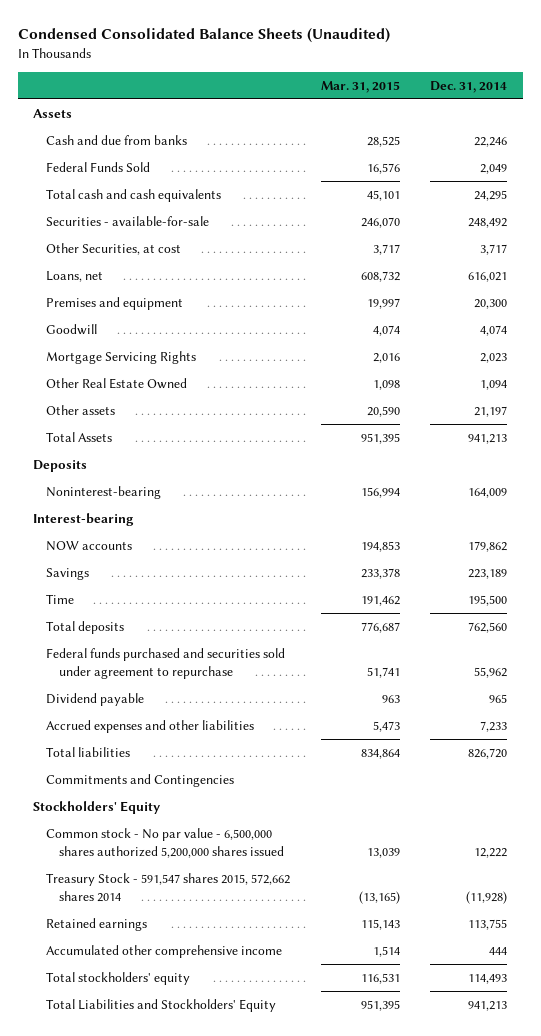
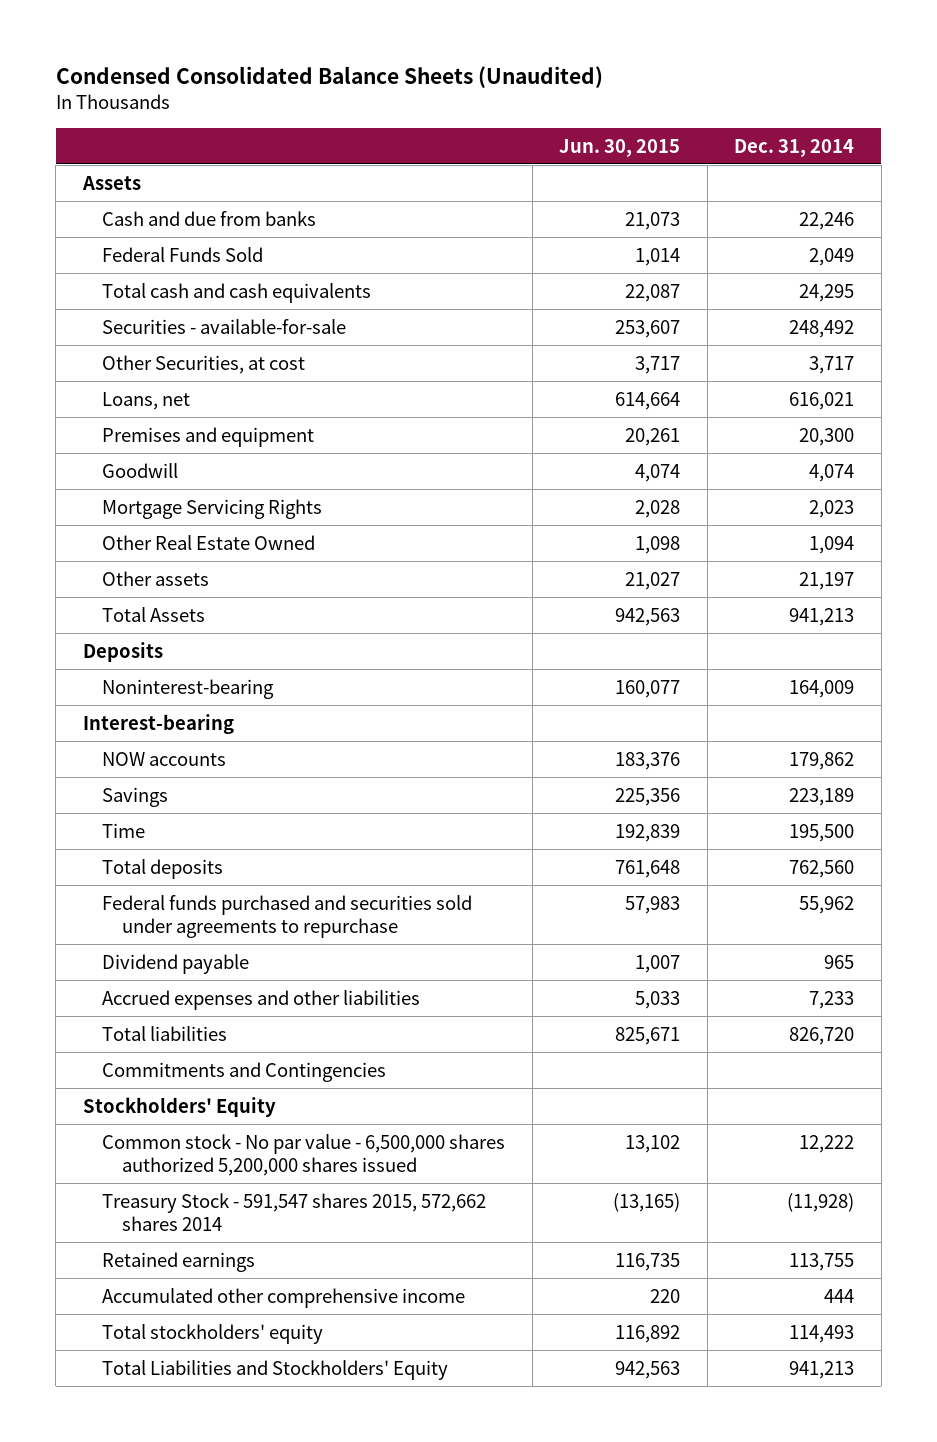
[320,80,400,93] Mar. 31, 2015 -> none
none -> [559,138,681,157] Jun. 30, 2015
[46,648,286,679] Federal funds purchased and securities sold under agreement to repurchase -> [102,894,473,938] Federal funds purchased and securities sold under agreements to repurchase

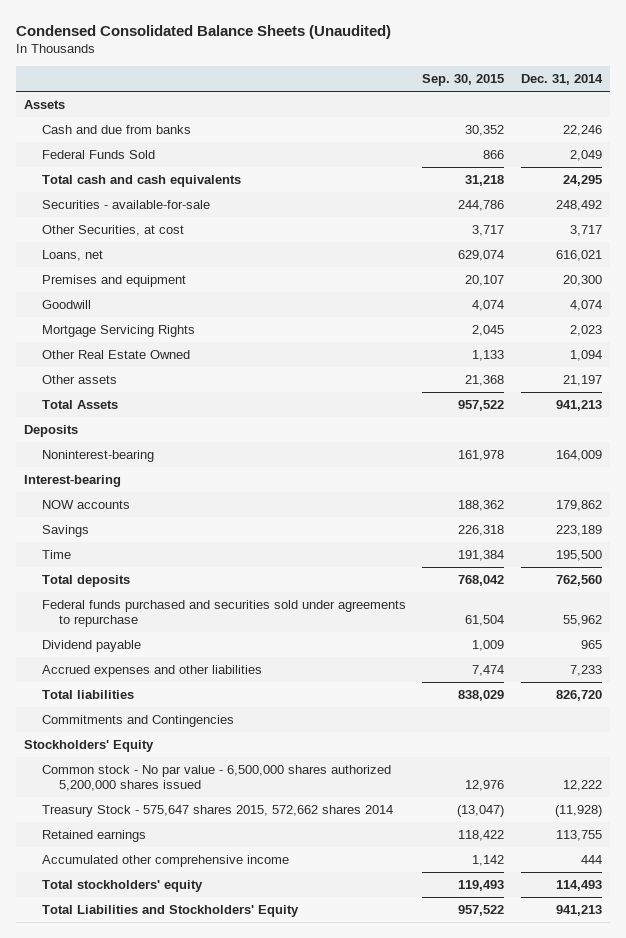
[559,138,681,157] Jun. 30, 2015 -> none
none -> [422,74,505,87] Sep. 30, 2015
[102,1192,487,1231] Treasury Stock - 591,547 shares 2015, 572,662 shares 2014 -> [41,804,393,817] Treasury Stock - 575,647 shares 2015, 572,662 shares 2014

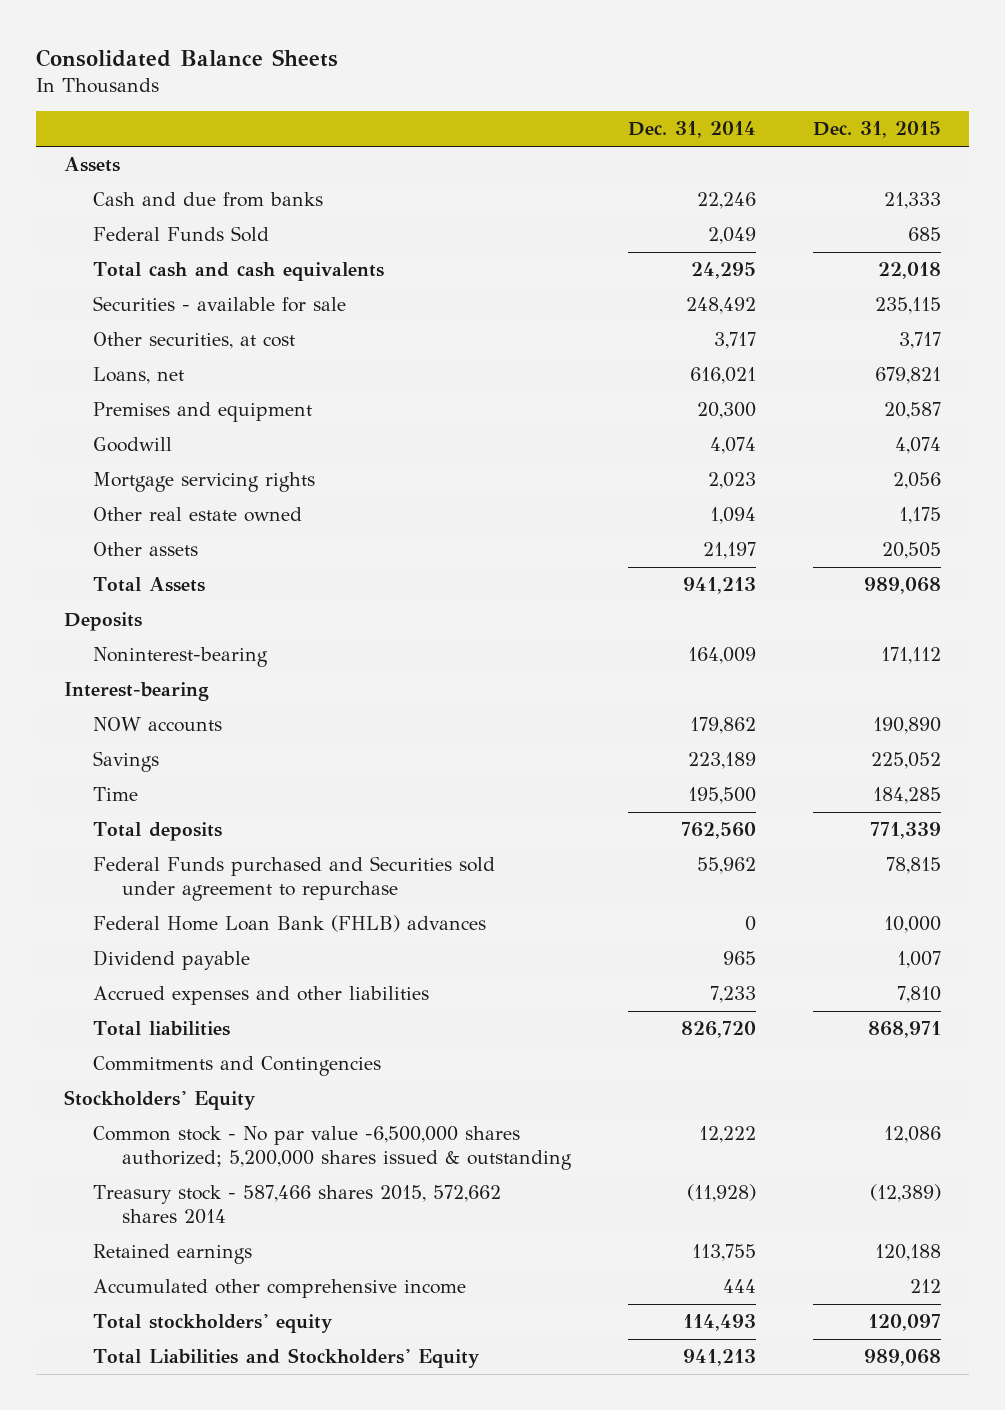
[15,24,391,39] Condensed Consolidated Balance Sheets (Unaudited) -> [35,48,338,67] Consolidated Balance Sheets
[422,74,505,87] Sep. 30, 2015 -> none
none -> [812,121,941,139] Dec. 31, 2015
[41,199,210,209] Securities - available-for-sale -> [93,296,347,313] Securities - available for sale
[41,224,184,236] Other Securities, at cost -> [93,332,296,350] Other securities, at cost
[41,324,195,337] Mortgage Servicing Rights -> [93,472,316,493] Mortgage servicing rights
[41,349,190,359] Other Real Estate Owned -> [93,507,303,523] Other real estate owned
[41,599,406,628] Federal funds purchased and securities sold under agreements to repurchase -> [93,856,496,902] Federal Funds purchased and Securities sold under agreement to repurchase
none -> [93,915,487,933] Federal Home Loan Bank (FHLB) advances
[41,764,391,792] Common stock - No par value - 6,500,000 shares authorized 5,200,000 shares issued -> [93,1126,573,1171] Common stock - No par value -6,500,000 shares authorized; 5,200,000 shares issued & outstanding
[41,804,393,817] Treasury Stock - 575,647 shares 2015, 572,662 shares 2014 -> [93,1185,502,1225] Treasury stock - 587,466 shares 2015, 572,662 shares 2014

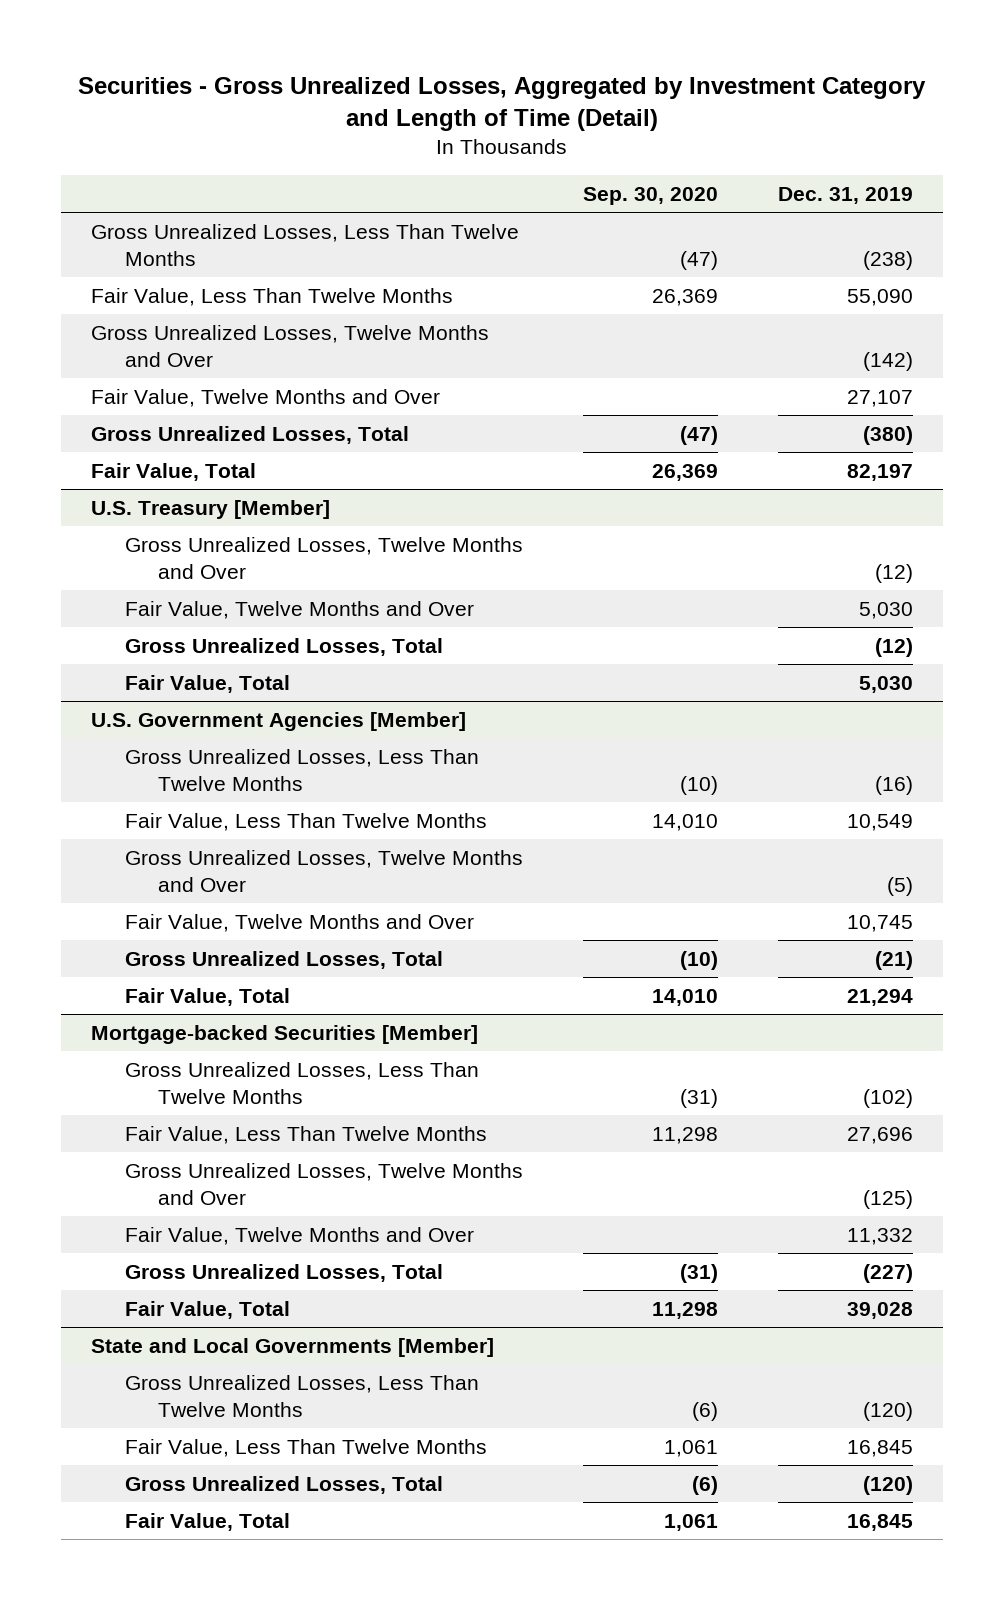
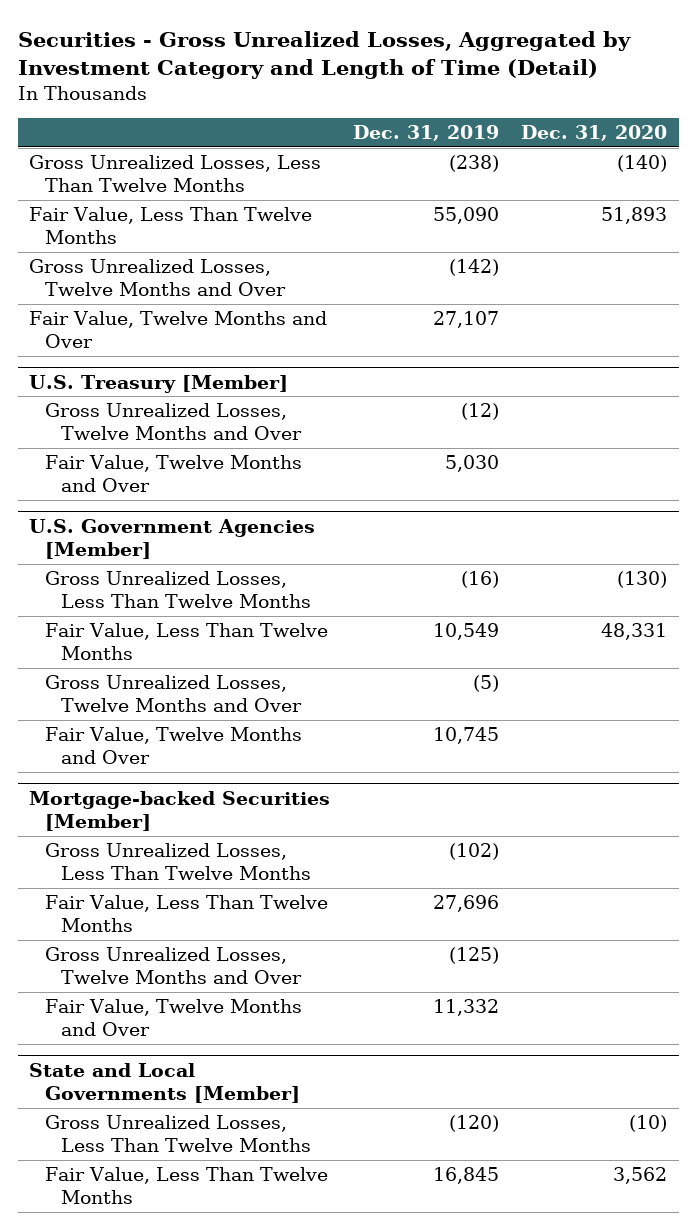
[582,186,718,205] Sep. 30, 2020 -> none
none -> [521,125,668,142] Dec. 31, 2020
[91,425,410,444] Gross Unrealized Losses, Total -> none
[91,462,257,481] Fair Value, Total -> none
[124,637,443,656] Gross Unrealized Losses, Total -> none
[124,674,290,693] Fair Value, Total -> none
[124,950,443,969] Gross Unrealized Losses, Total -> none
[124,987,290,1006] Fair Value, Total -> none
[124,1263,443,1282] Gross Unrealized Losses, Total -> none
[124,1300,290,1319] Fair Value, Total -> none
[124,1475,443,1494] Gross Unrealized Losses, Total -> none
[124,1512,290,1531] Fair Value, Total -> none

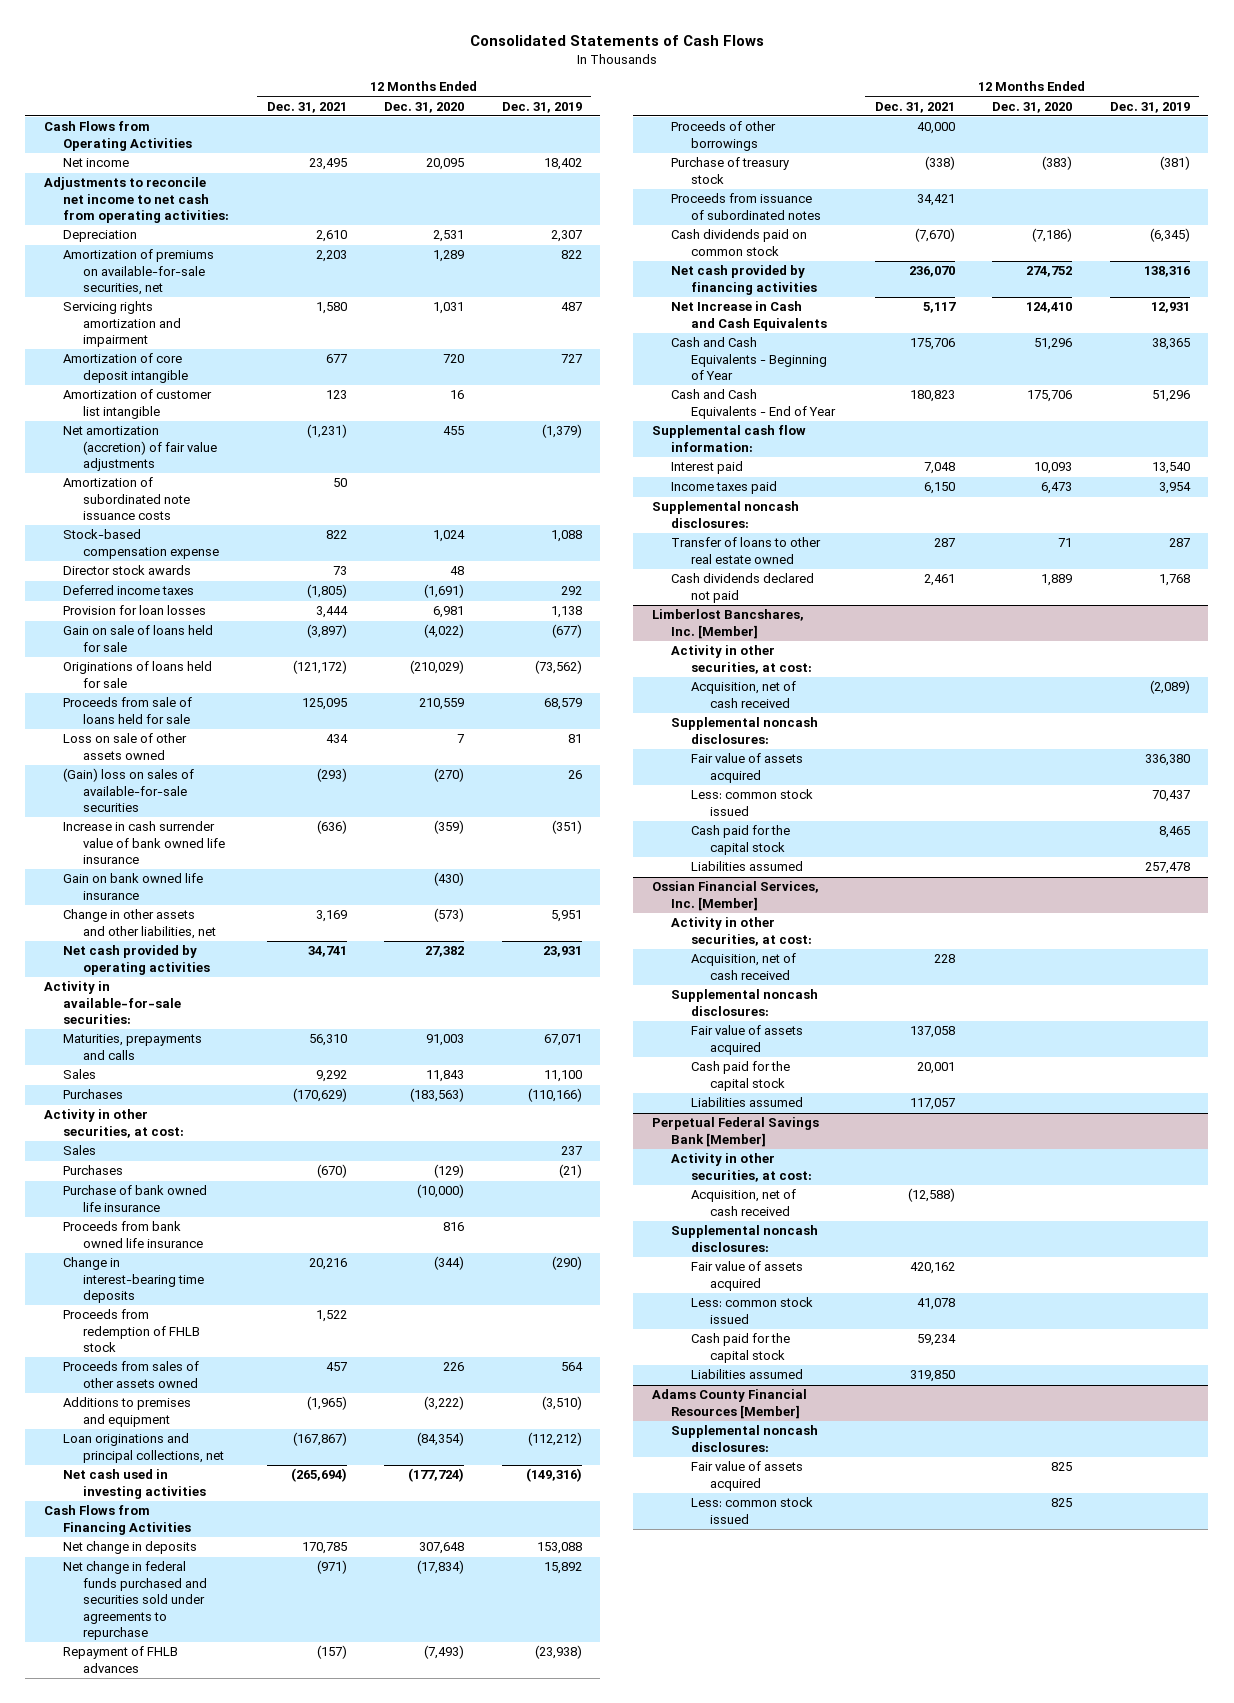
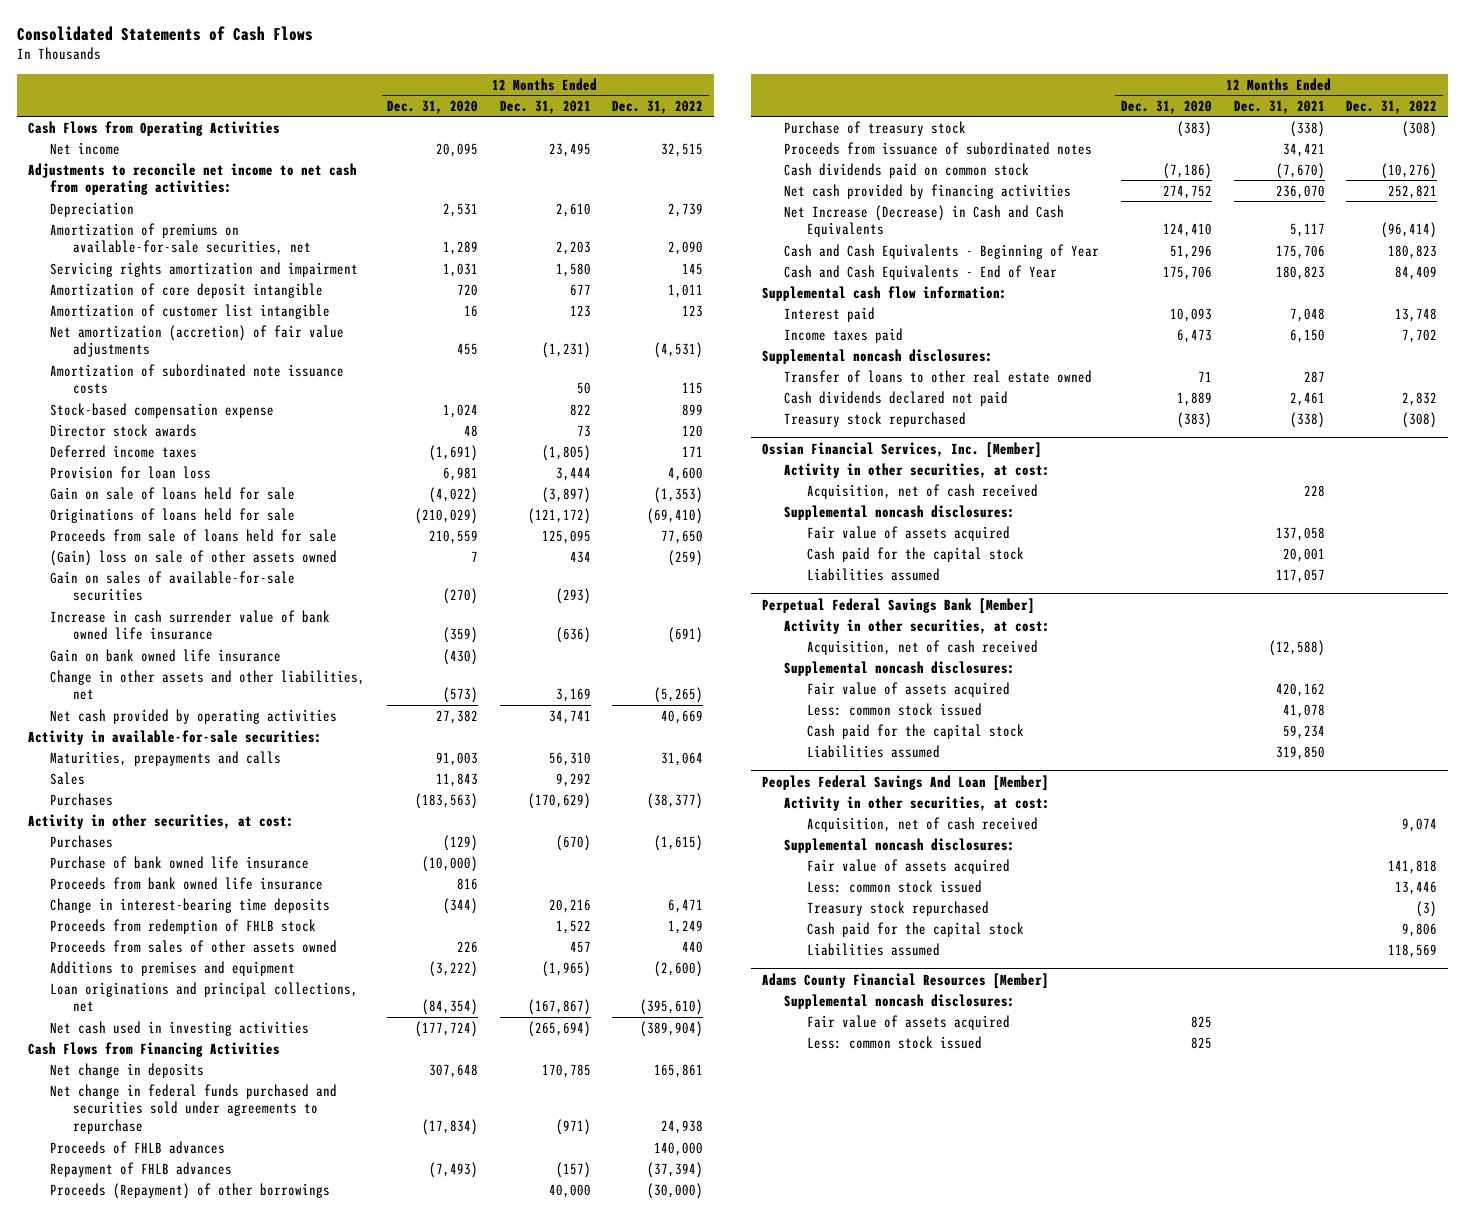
[501,101,582,113] Dec. 31, 2019 -> none
none -> [612,99,704,114] Dec. 31, 2022
[63,605,207,616] Provision for loan losses -> [50,465,212,479] Provision for loan loss
[63,733,188,760] Loss on sale of other assets owned -> [50,549,338,566] (Gain) loss on sale of other assets owned
[63,768,195,813] (Gain) loss on sales of available-for-sale securities -> [50,570,296,602] Gain on sales of available-for-sale securities
[63,1145,97,1156] Sales -> none
none -> [50,1140,226,1154] Proceeds of FHLB advances
[671,121,777,151] Proceeds of other borrowings -> [50,1182,331,1199] Proceeds (Repayment) of other borrowings
[671,301,827,331] Net Increase in Cash and Cash Equivalents -> [784,204,1065,238] Net Increase (Decrease) in Cash and Cash Equivalents
[652,609,805,639] Limberlost Bancshares, Inc. [Member] -> none
[671,645,812,674] Activity in other securities, at cost: -> none
[690,681,796,708] Acquisition, net of cash received -> none
[671,717,819,744] Supplemental noncash disclosures: -> none
[690,753,803,783] Fair value of assets acquired -> none
[690,789,813,816] Less: common stock issued -> none
[690,825,790,855] Cash paid for the capital stock -> none
[690,861,803,872] Liabilities assumed -> none
none -> [784,411,967,427] Treasury stock repurchased
none -> [761,774,1049,791] Peoples Federal Savings And Loan [Member]
none -> [784,795,1051,811] Activity in other securities, at cost:
none -> [806,816,1038,832] Acquisition, net of cash received
none -> [784,837,1016,853] Supplemental noncash disclosures:
none -> [806,858,1010,874] Fair value of assets acquired
none -> [806,879,982,893] Less: common stock issued
none -> [806,900,989,916] Treasury stock repurchased
none -> [806,921,1024,937] Cash paid for the capital stock
none -> [806,942,940,956] Liabilities assumed

